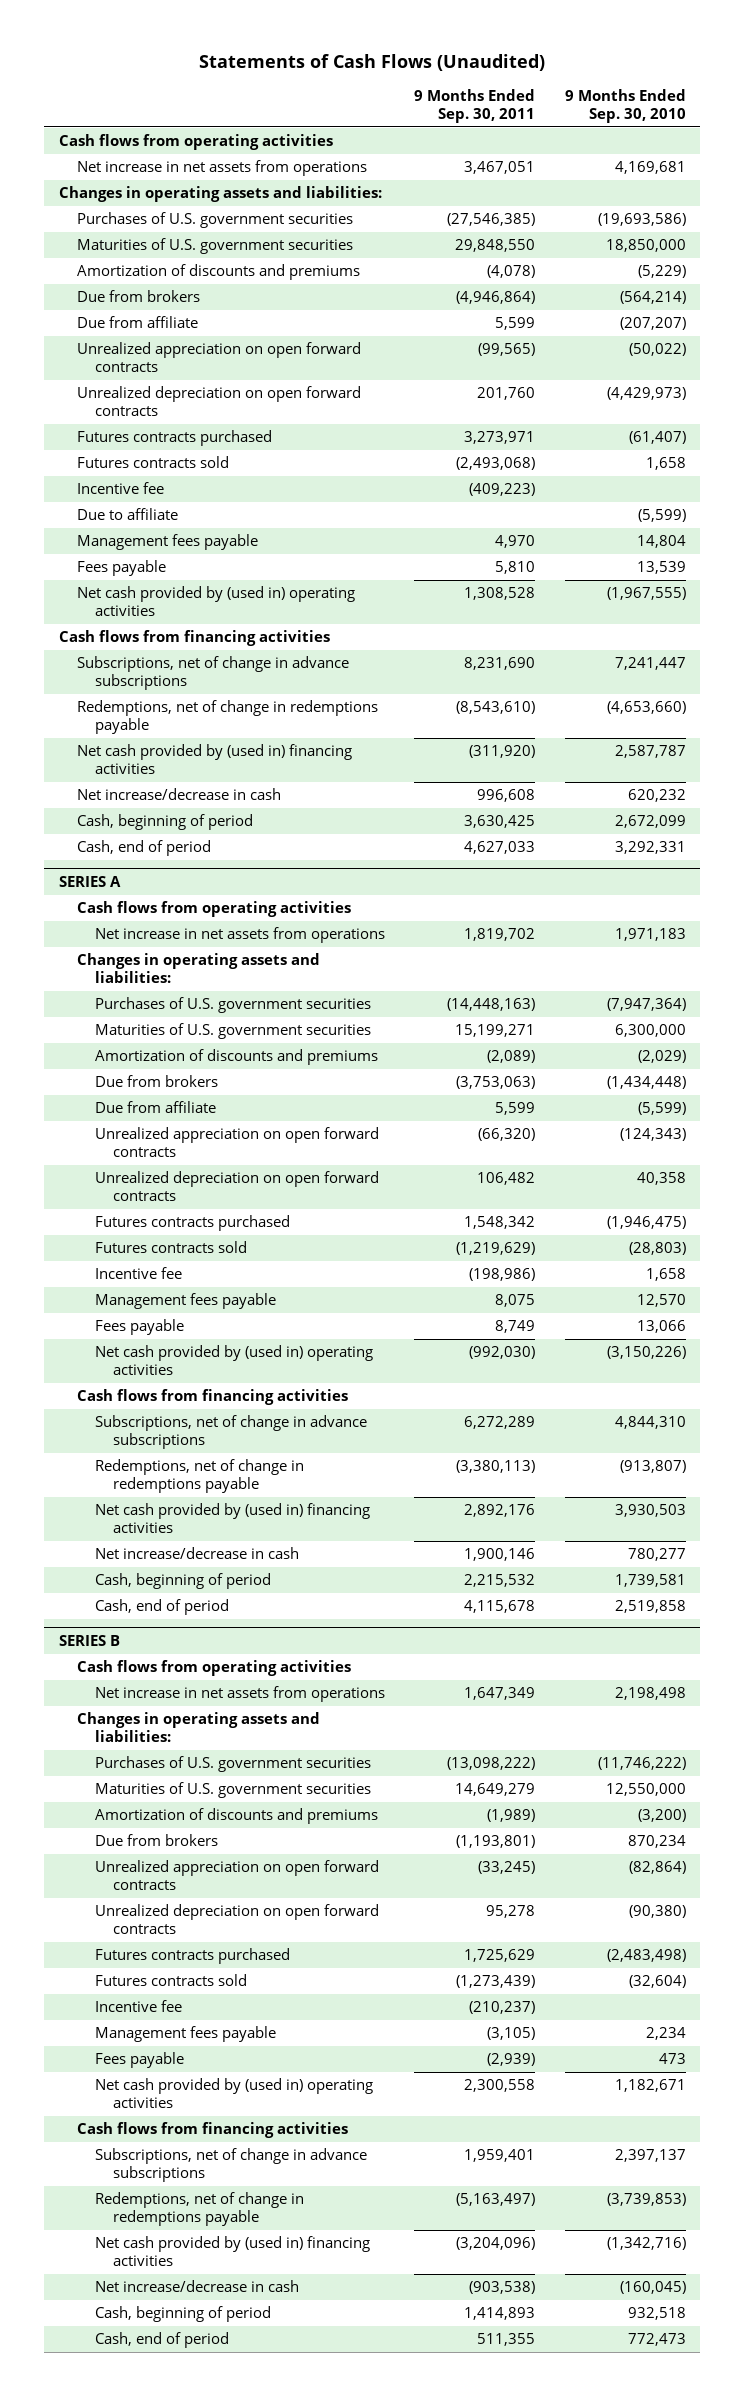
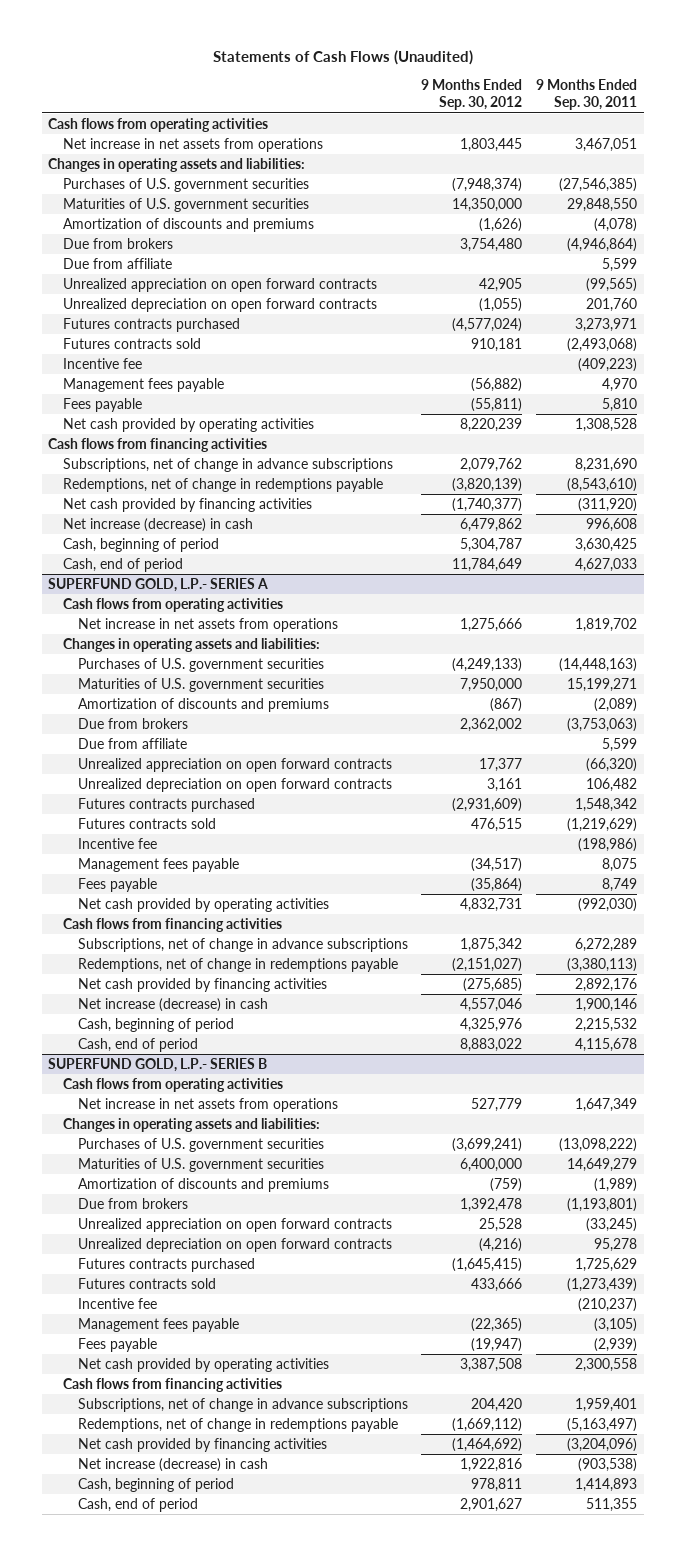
[564,89,686,124] 9 Months Ended Sep. 30, 2010 -> none
none -> [421,79,523,111] 9 Months Ended Sep. 30, 2012
[77,508,179,521] Due to affiliate -> none
[77,586,356,617] Net cash provided by (used in) operating activities -> [63,417,315,432] Net cash provided by operating activities
[77,744,353,775] Net cash provided by (used in) financing activities -> [63,497,313,512] Net cash provided by financing activities
[77,788,282,801] Net increase/decrease in cash -> [63,517,254,532] Net increase (decrease) in cash
[58,876,121,888] SERIES A -> none
none -> [48,577,269,592] SUPERFUND GOLD, L.P.- SERIES A
[95,1345,374,1376] Net cash provided by (used in) operating activities -> [77,897,329,912] Net cash provided by operating activities
[95,1503,371,1534] Net cash provided by (used in) financing activities -> [77,977,327,992] Net cash provided by financing activities
[95,1547,300,1560] Net increase/decrease in cash -> [77,997,268,1012] Net increase (decrease) in cash
[58,1635,120,1647] SERIES B -> none
none -> [48,1057,268,1072] SUPERFUND GOLD, L.P.- SERIES B
[95,2078,374,2109] Net cash provided by (used in) operating activities -> [77,1357,329,1372] Net cash provided by operating activities
[95,2236,371,2267] Net cash provided by (used in) financing activities -> [77,1437,327,1452] Net cash provided by financing activities
[95,2280,300,2293] Net increase/decrease in cash -> [77,1457,268,1472] Net increase (decrease) in cash

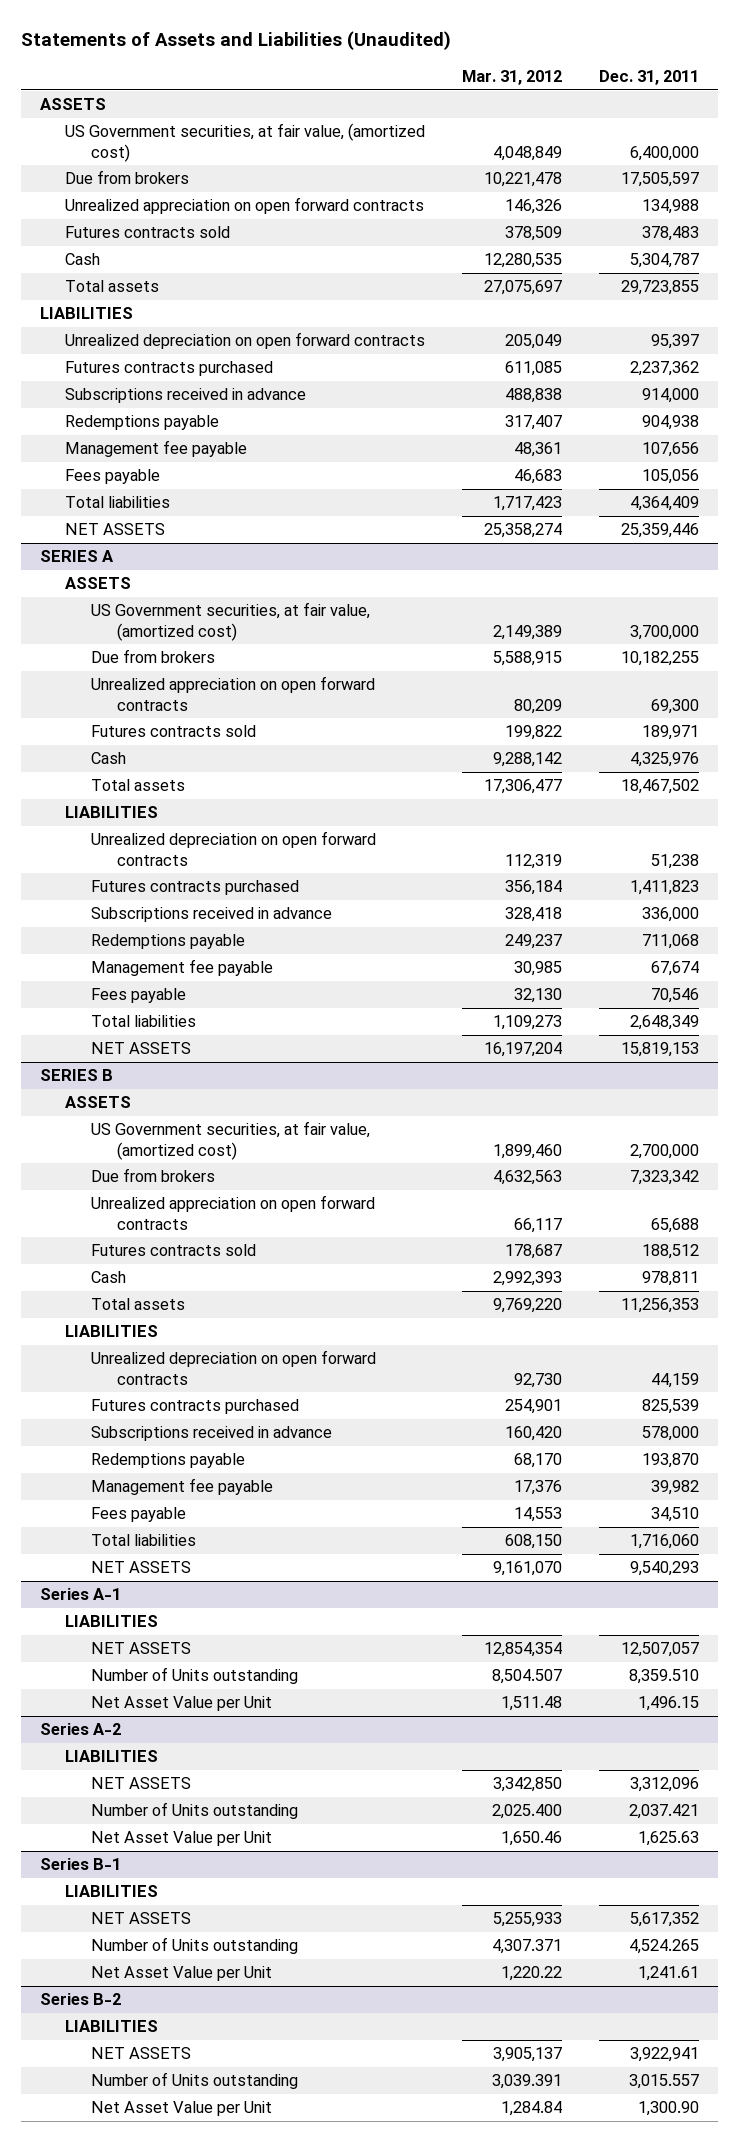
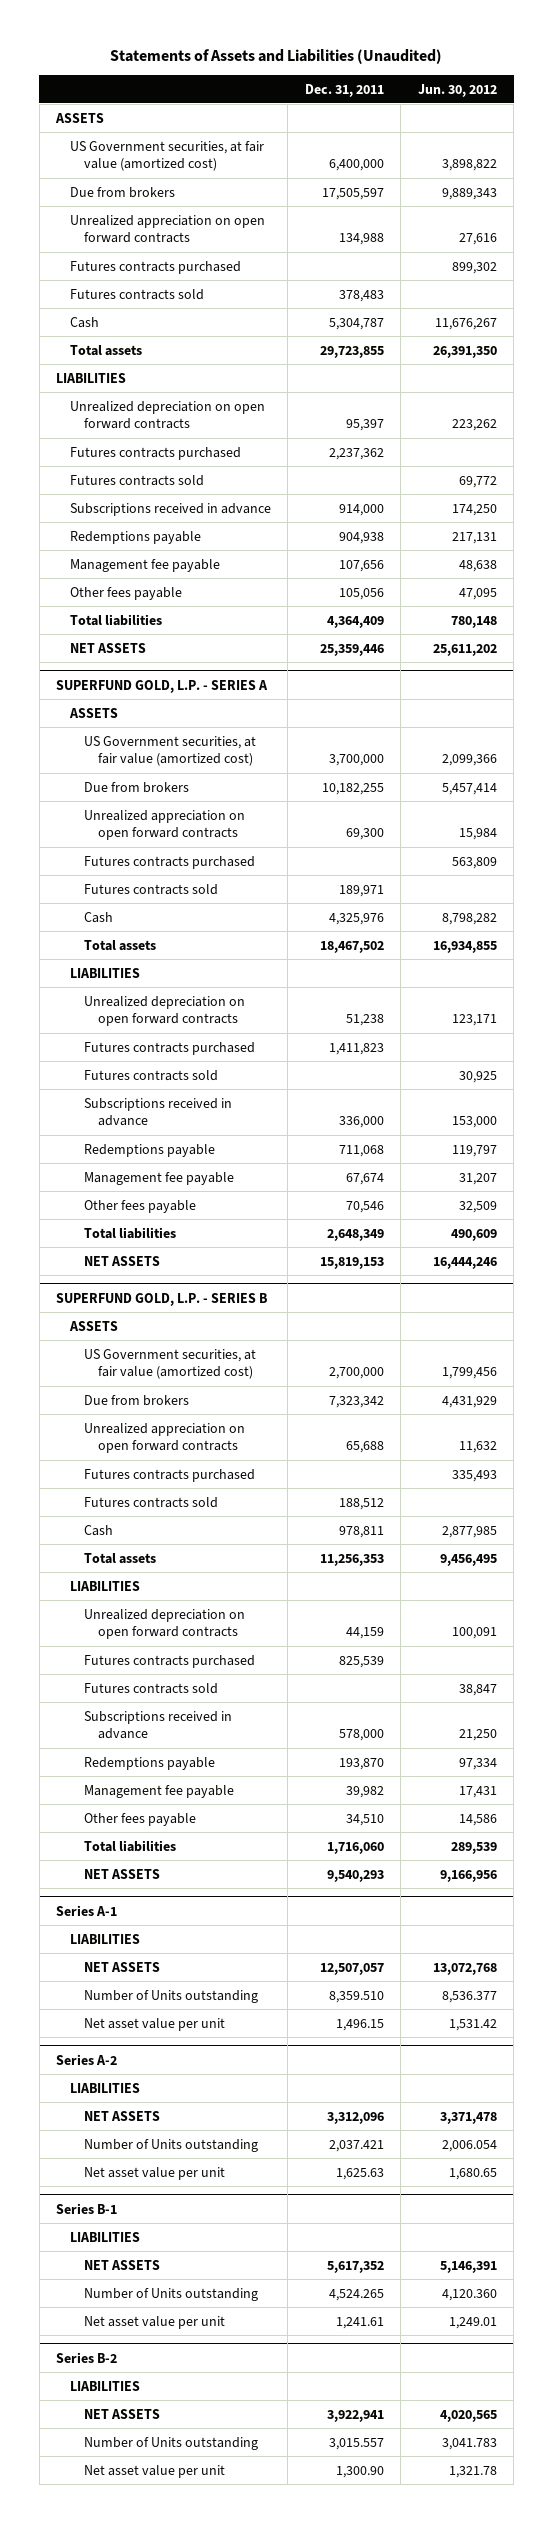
[462,69,563,85] Mar. 31, 2012 -> none
none -> [417,83,497,97] Jun. 30, 2012
[65,123,426,162] US Government securities, at fair value, (amortized cost) -> [69,140,264,172] US Government securities, at fair value (amortized cost)
none -> [69,260,241,274] Futures contracts purchased
none -> [69,474,204,486] Futures contracts sold
[65,469,161,485] Fees payable -> [69,586,182,600] Other fees payable
[39,550,114,563] SERIES A -> none
none -> [56,679,269,693] SUPERFUND GOLD, L.P. - SERIES A
[91,602,371,641] US Government securities, at fair value, (amortized cost) -> [83,735,256,767] US Government securities, at fair value (amortized cost)
none -> [83,855,255,869] Futures contracts purchased
none -> [83,1069,218,1081] Futures contracts sold
[91,988,187,1004] Fees payable -> [83,1199,196,1213] Other fees payable
[39,1069,113,1082] SERIES B -> none
none -> [56,1292,268,1306] SUPERFUND GOLD, L.P. - SERIES B
[91,1121,371,1160] US Government securities, at fair value, (amortized cost) -> [83,1348,256,1380] US Government securities, at fair value (amortized cost)
none -> [83,1468,255,1482] Futures contracts purchased
none -> [83,1682,218,1694] Futures contracts sold
[91,1507,187,1523] Fees payable -> [83,1812,196,1826] Other fees payable
[91,1696,273,1712] Net Asset Value per Unit -> [83,2017,225,2031] Net asset value per unit
[91,1831,273,1847] Net Asset Value per Unit -> [83,2166,225,2180] Net asset value per unit
[91,1966,273,1982] Net Asset Value per Unit -> [83,2315,225,2329] Net asset value per unit
[91,2101,273,2117] Net Asset Value per Unit -> [83,2464,225,2478] Net asset value per unit

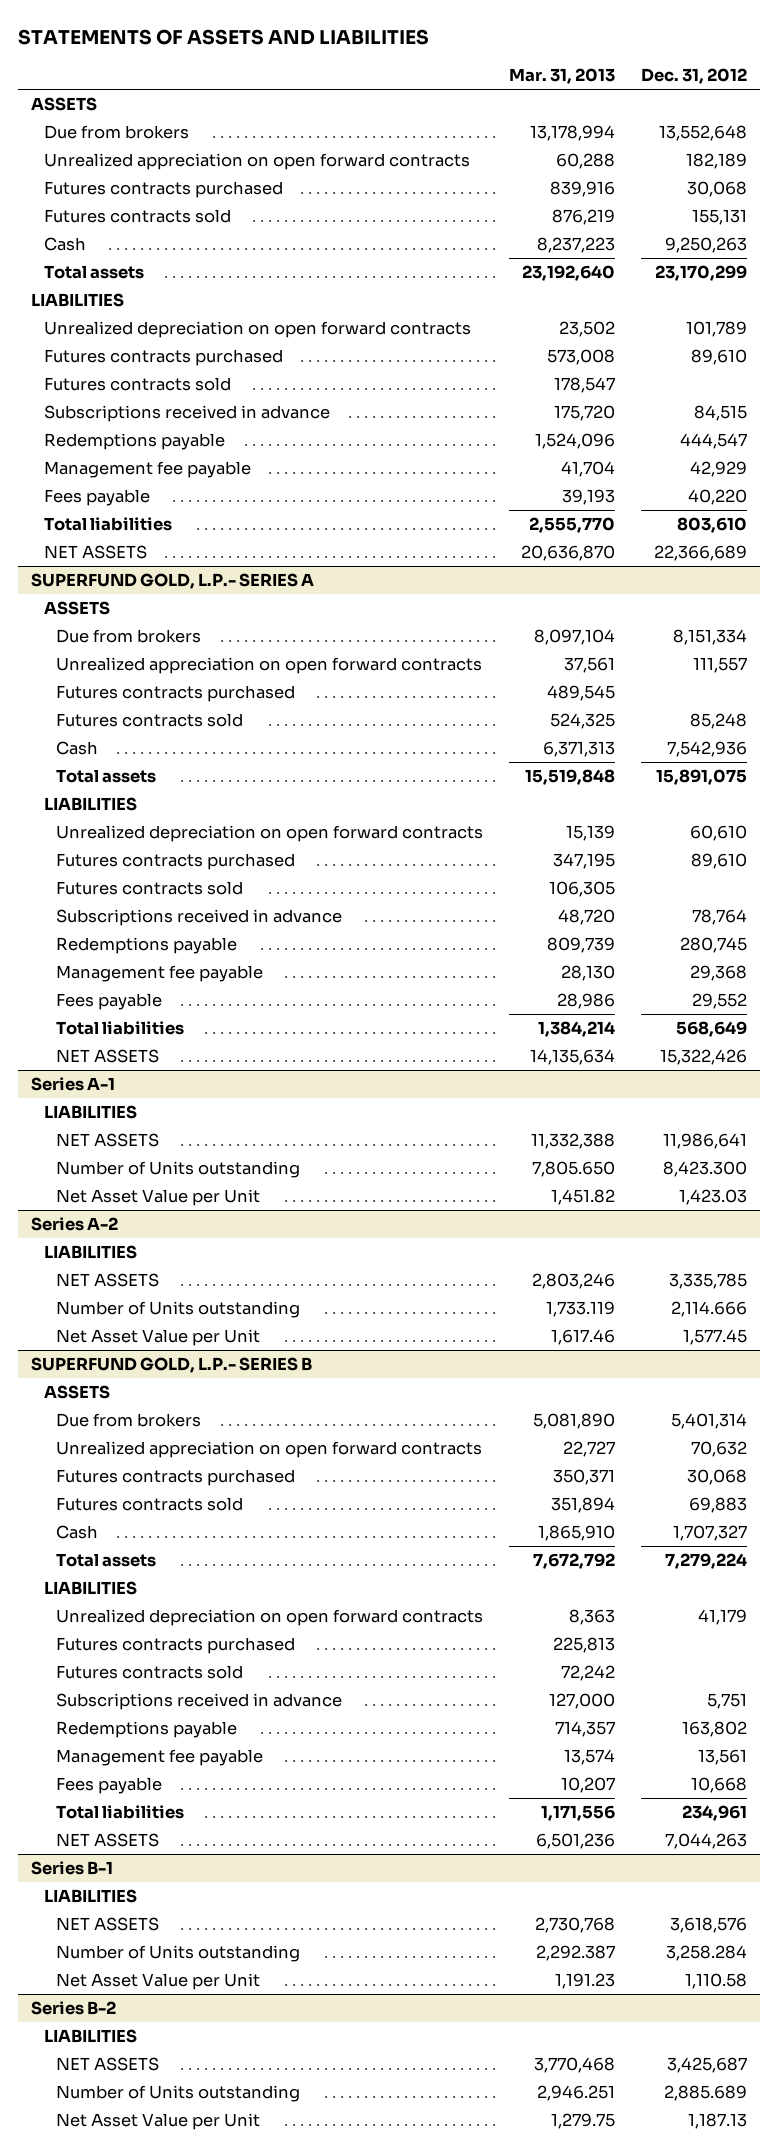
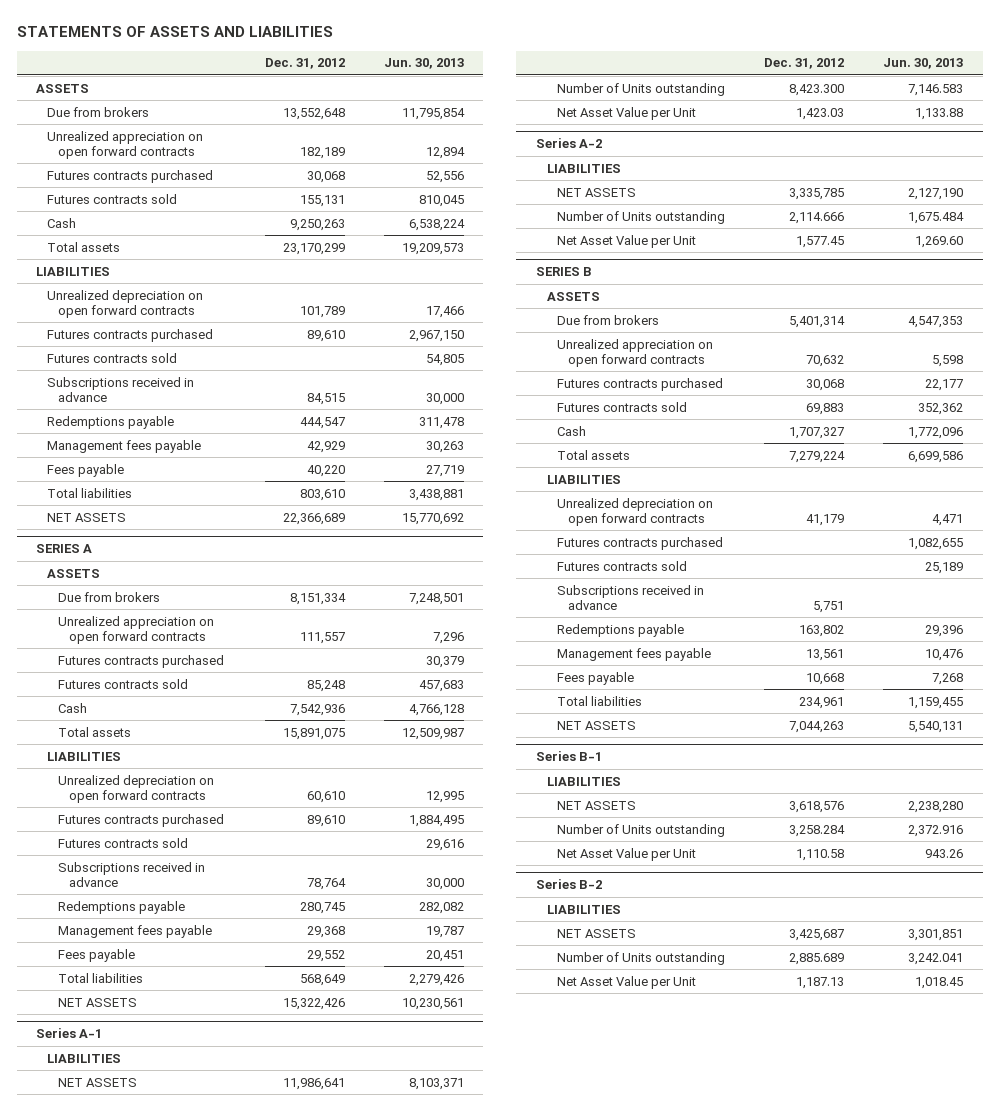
[509,68,616,85] Mar. 31, 2013 -> none
none -> [383,58,464,70] Jun. 30, 2013
[43,461,251,479] Management fee payable -> [47,439,202,453] Management fees payable
[31,573,315,590] SUPERFUND GOLD, L.P.- SERIES A -> none
none -> [36,544,93,554] SERIES A
[55,965,263,983] Management fee payable -> [57,924,212,938] Management fees payable
[31,1357,313,1374] SUPERFUND GOLD, L.P.- SERIES B -> none
none -> [535,267,592,277] SERIES B
[55,1749,263,1767] Management fee payable -> [557,647,712,661] Management fees payable

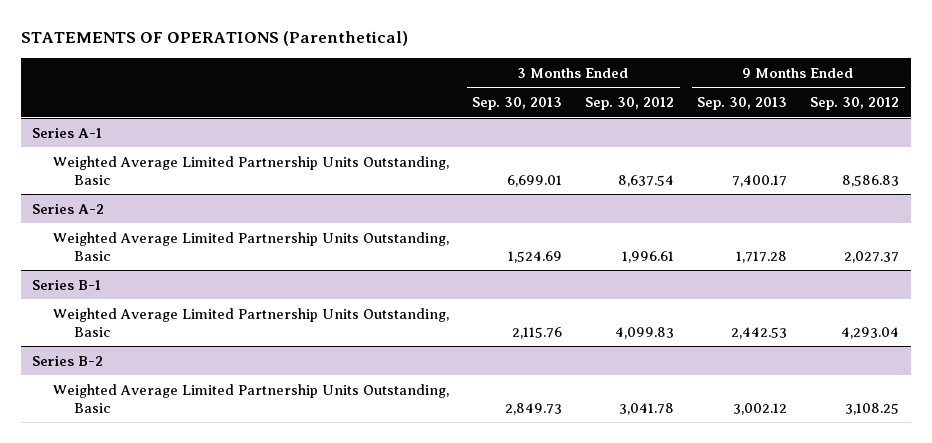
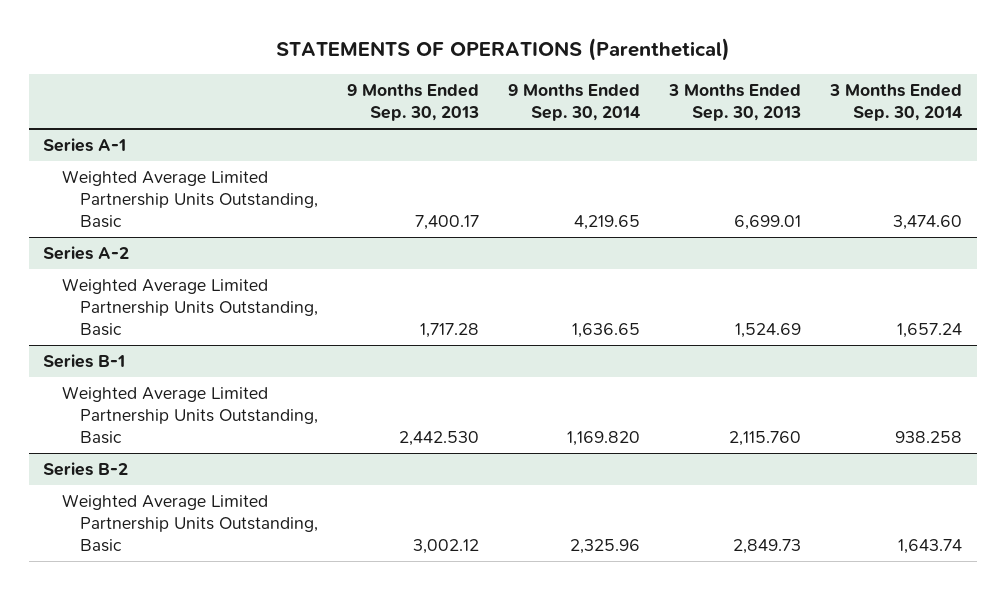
[585,96,675,110] Sep. 30, 2012 -> none
[810,96,900,110] Sep. 30, 2012 -> none
none -> [508,84,641,122] 9 Months Ended Sep. 30, 2014
none -> [829,84,963,122] 3 Months Ended Sep. 30, 2014
[512,326,563,339] 2,115.76 -> [729,431,802,447] 2,115.760
[731,326,788,339] 2,442.53 -> [399,431,480,447] 2,442.530

